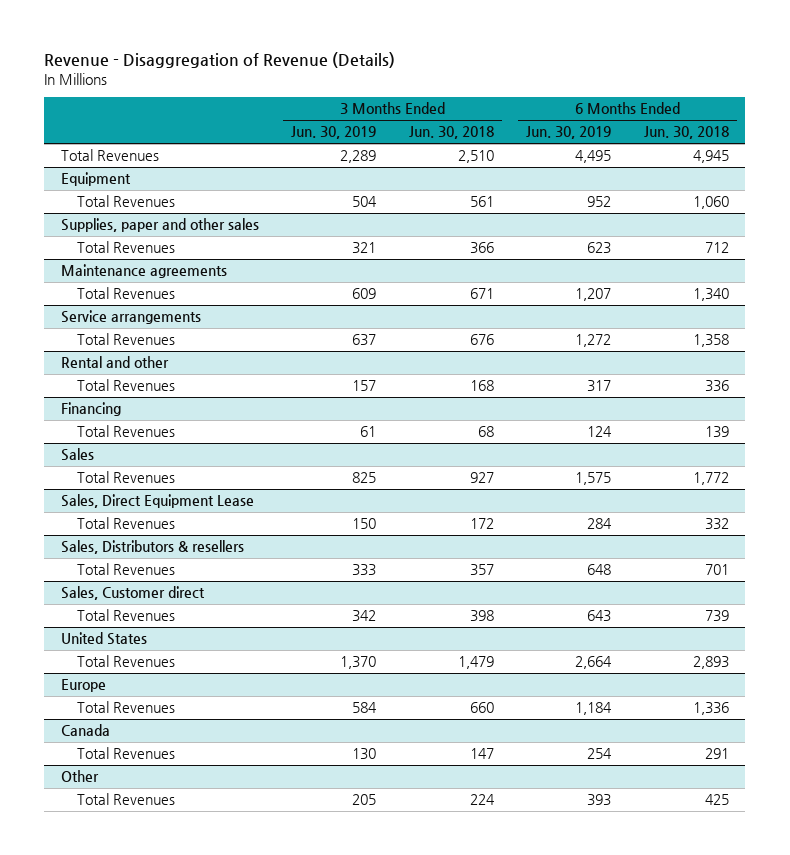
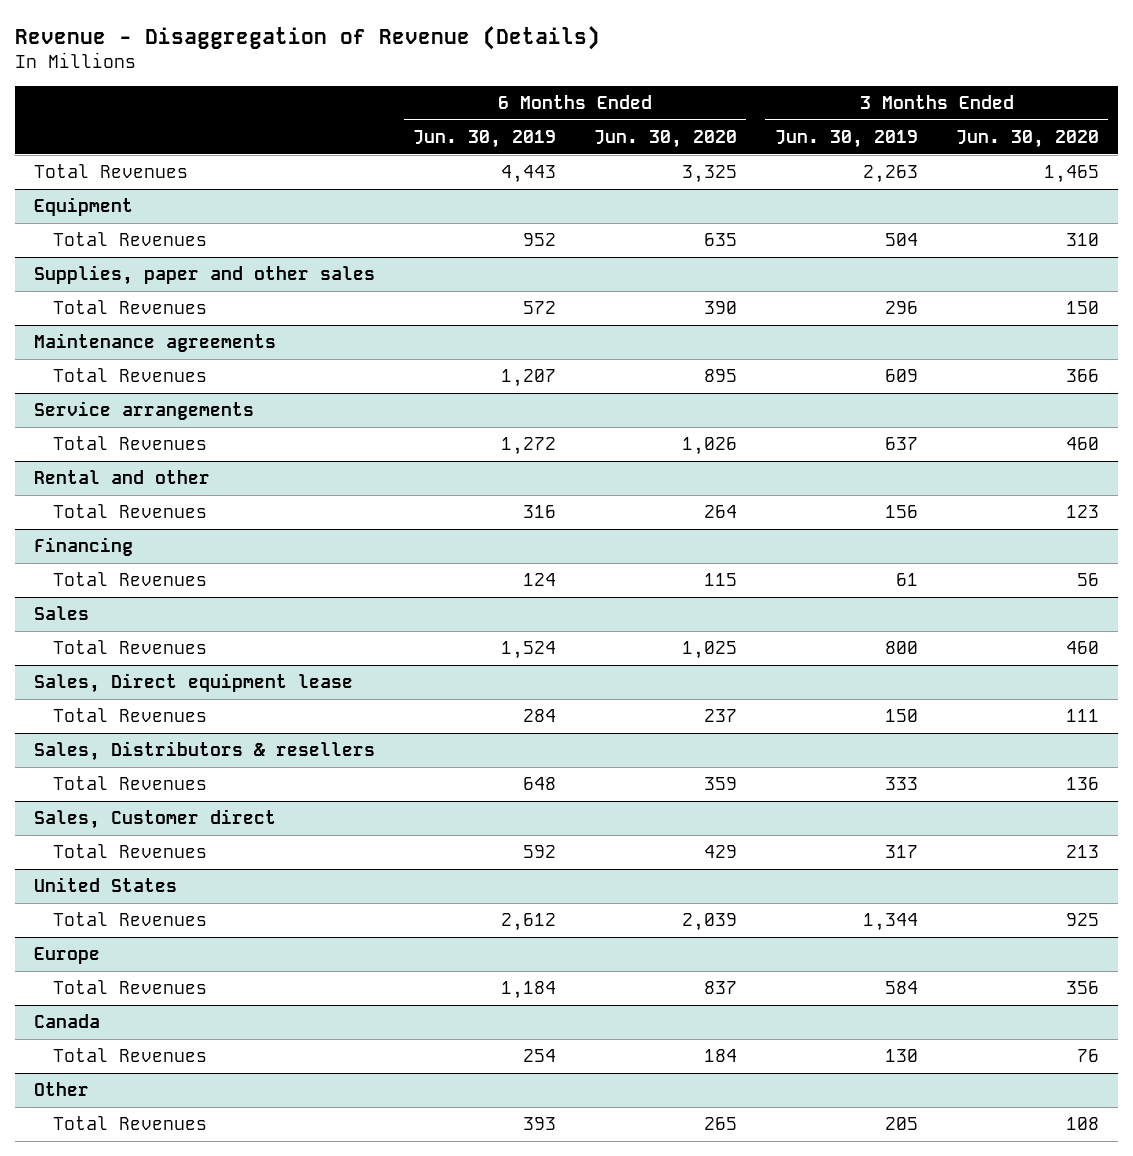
[408,126,494,140] Jun. 30, 2018 -> none
[644,126,730,140] Jun. 30, 2018 -> none
none -> [593,130,737,149] Jun. 30, 2020
none -> [955,130,1099,149] Jun. 30, 2020
[340,150,377,164] 2,289 -> [862,165,918,184] 2,263
[575,150,612,164] 4,495 -> [501,165,557,184] 4,443
[352,242,377,255] 321 -> [884,301,918,315] 296
[587,242,612,255] 623 -> [523,301,557,315] 572
[352,380,377,392] 157 -> [884,505,918,519] 156
[587,380,612,393] 317 -> [523,505,557,519] 316
[352,472,377,484] 825 -> [884,641,918,655] 800
[575,472,612,486] 1,575 -> [501,641,557,660] 1,524
[60,494,254,509] Sales, Direct Equipment Lease -> [34,673,354,694] Sales, Direct equipment lease
[352,610,377,623] 342 -> [884,845,918,859] 317
[587,610,612,623] 643 -> [523,845,557,859] 592
[340,656,377,670] 1,370 -> [862,913,918,932] 1,344
[575,656,613,670] 2,664 -> [501,913,557,932] 2,612

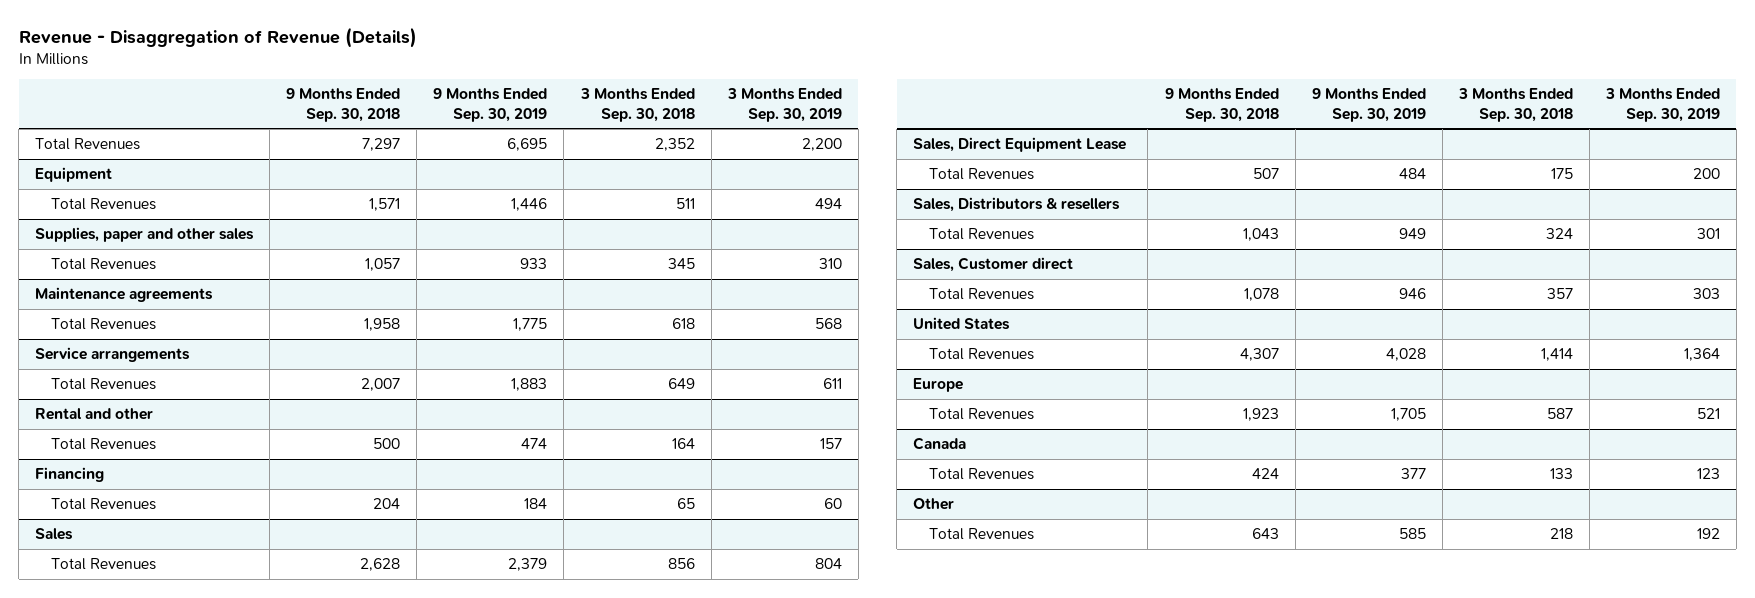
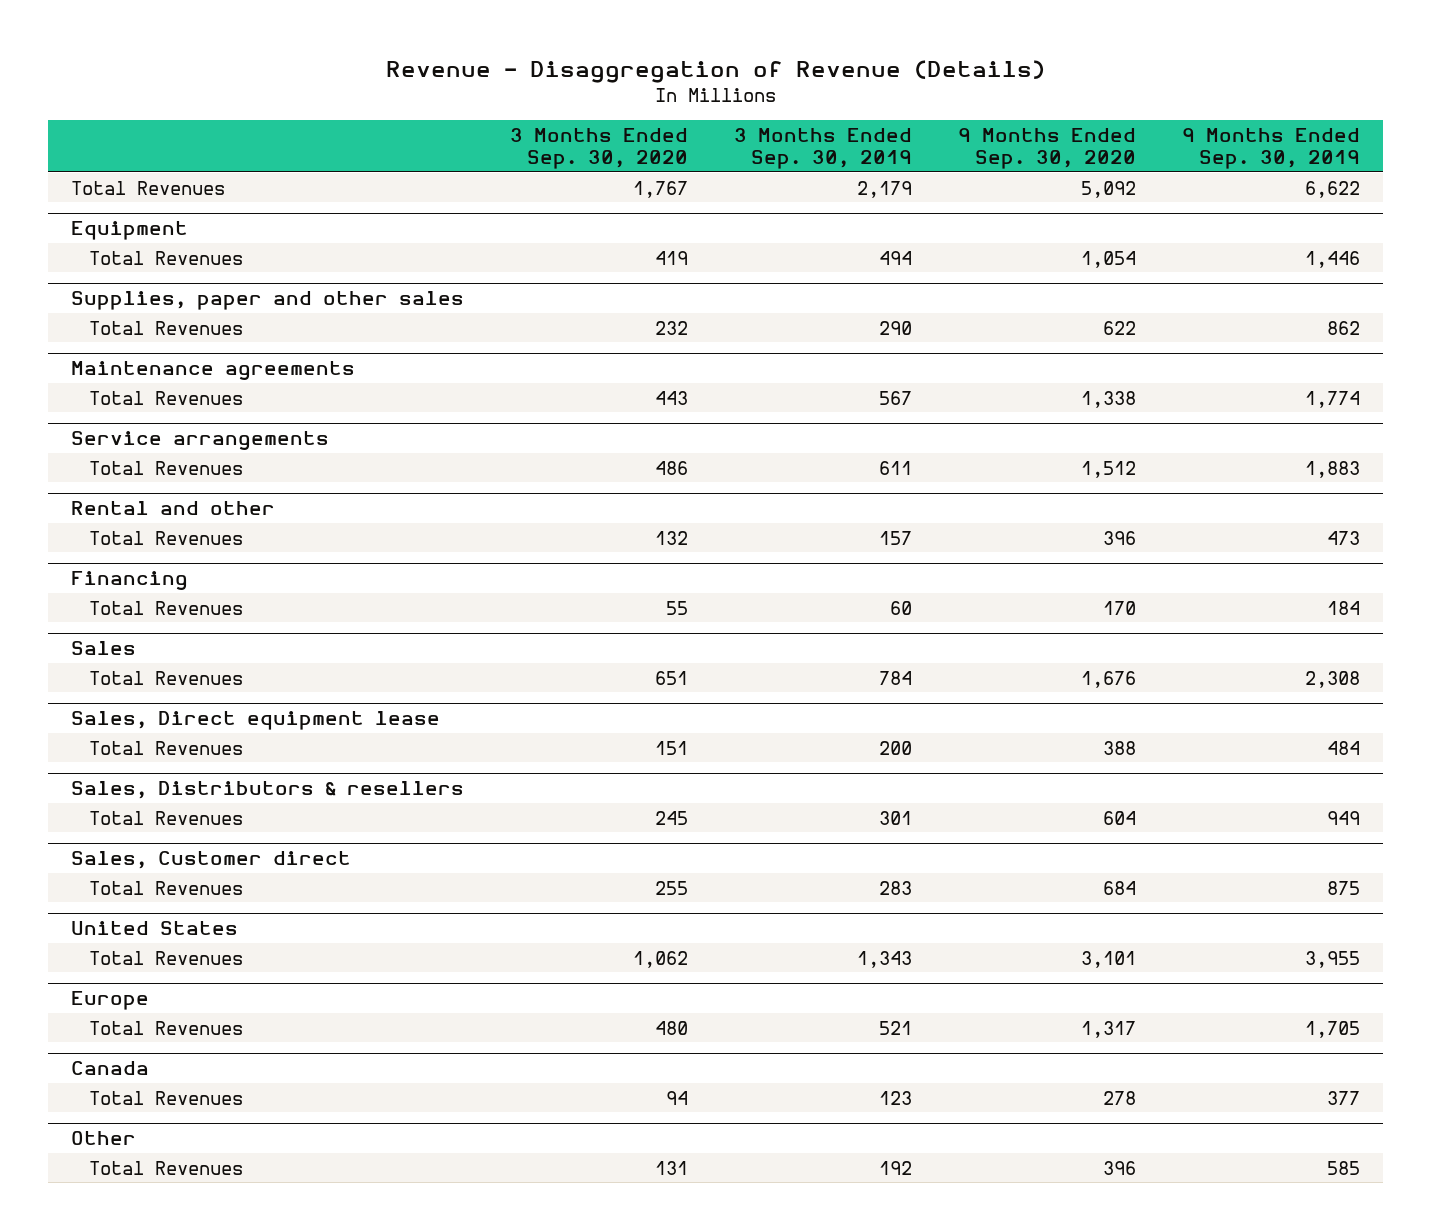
[286,88,401,122] 9 Months Ended Sep. 30, 2018 -> none
[579,88,695,122] 3 Months Ended Sep. 30, 2018 -> none
none -> [510,127,689,170] 3 Months Ended Sep. 30, 2020
none -> [958,127,1137,170] 9 Months Ended Sep. 30, 2020
[507,138,548,152] 6,695 -> [1305,180,1361,198] 6,622
[801,138,842,152] 2,200 -> [857,180,913,198] 2,179
[520,258,548,270] 933 -> [1327,320,1361,335] 862
[818,258,842,270] 310 -> [879,320,913,335] 290
[513,318,548,332] 1,775 -> [1305,390,1361,408] 1,774
[814,318,842,330] 568 -> [879,390,913,405] 567
[521,438,548,450] 474 -> [1327,530,1361,545] 473
[508,558,548,572] 2,379 -> [1305,670,1361,688] 2,308
[814,558,842,570] 804 -> [879,670,913,685] 784
[913,137,1127,153] Sales, Direct Equipment Lease -> [71,710,441,730] Sales, Direct equipment lease
[1398,288,1426,300] 946 -> [1327,880,1361,895] 875
[1692,288,1720,300] 303 -> [879,880,913,895] 283
[1385,348,1426,362] 4,028 -> [1305,950,1361,968] 3,955
[1683,348,1720,362] 1,364 -> [857,950,913,968] 1,343

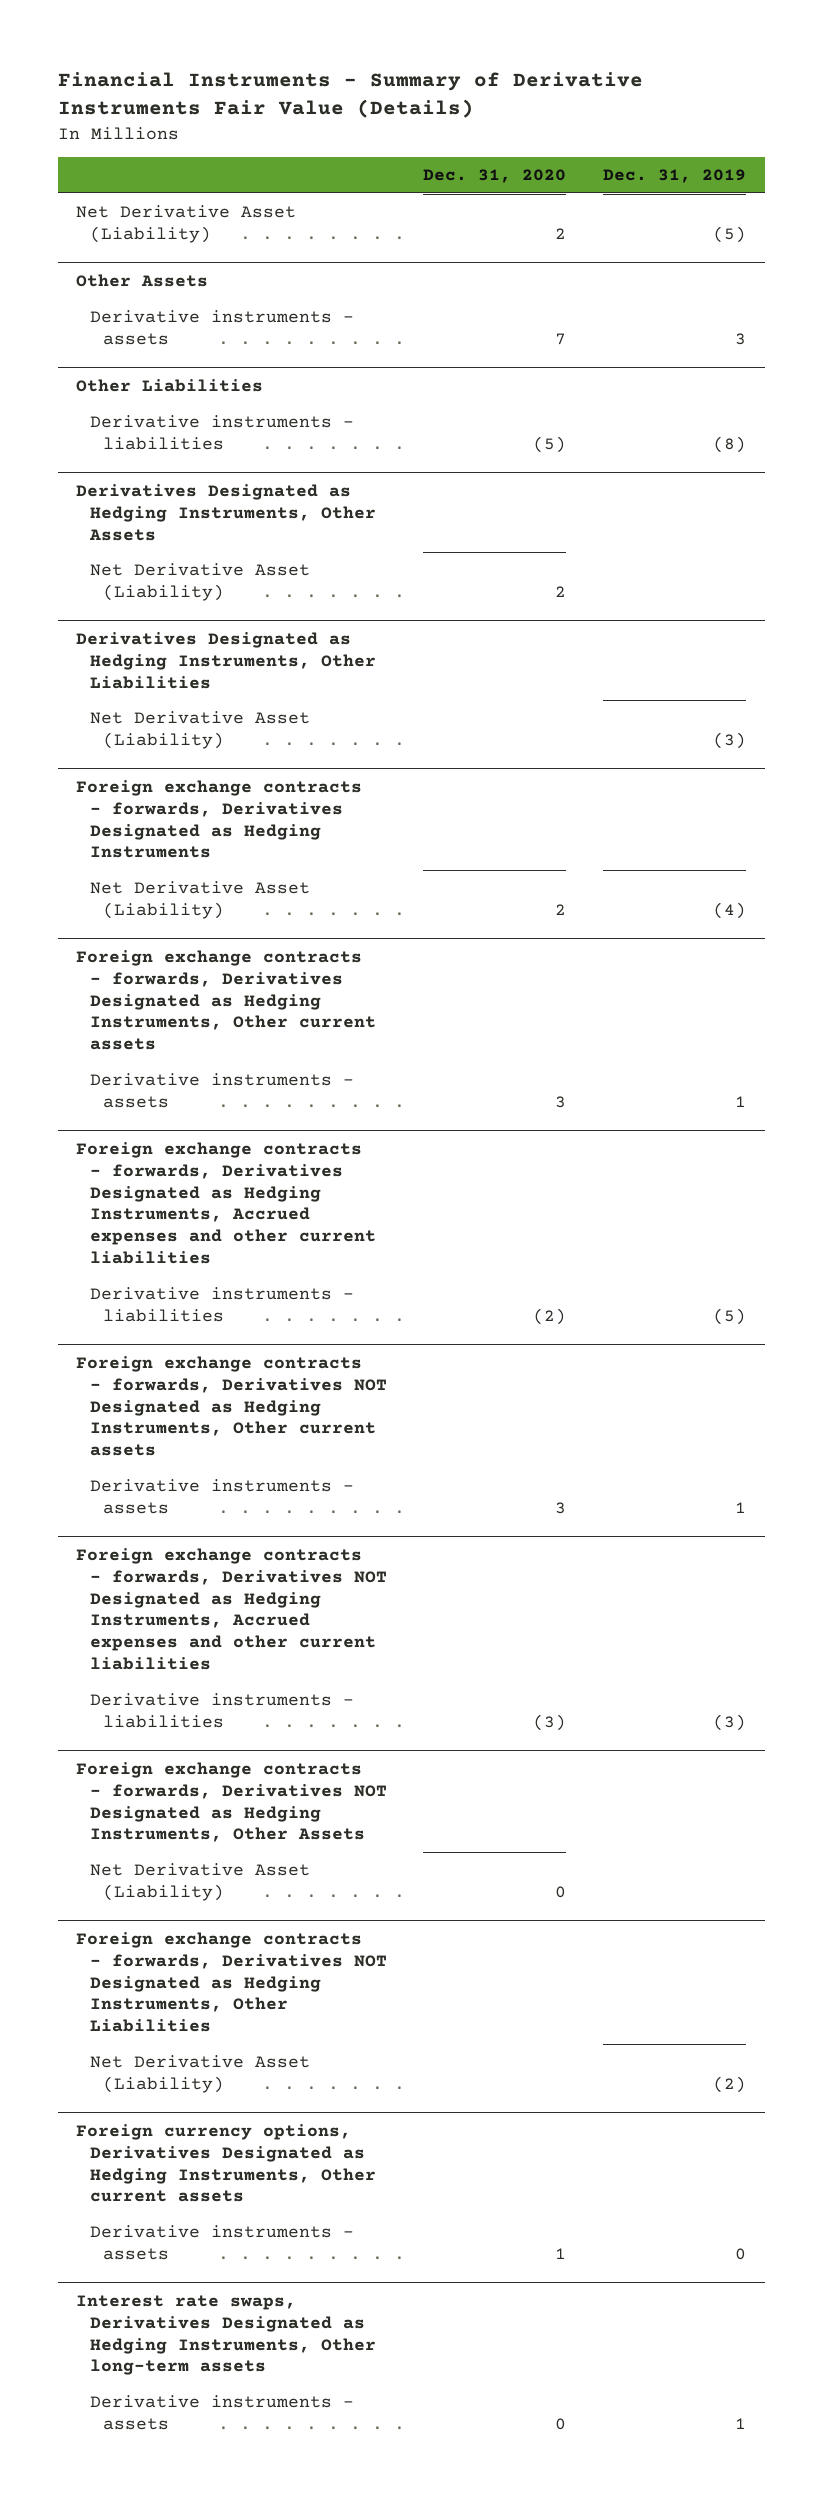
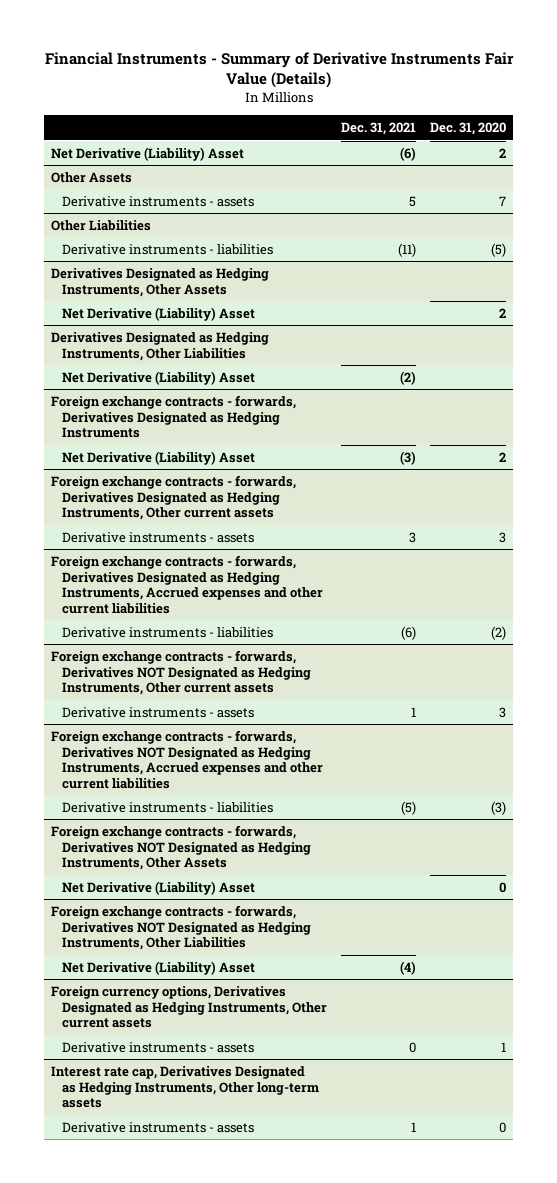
[603,169,747,184] Dec. 31, 2019 -> none
none -> [340,121,416,135] Dec. 31, 2021
[76,205,297,244] Net Derivative Asset (Liability) -> [50,146,244,161] Net Derivative (Liability) Asset
[89,563,310,602] Net Derivative Asset (Liability) -> [61,306,255,321] Net Derivative (Liability) Asset
[89,711,310,750] Net Derivative Asset (Liability) -> [61,370,255,385] Net Derivative (Liability) Asset
[89,881,310,920] Net Derivative Asset (Liability) -> [61,450,255,465] Net Derivative (Liability) Asset
[89,1863,310,1902] Net Derivative Asset (Liability) -> [61,880,255,895] Net Derivative (Liability) Asset
[89,2055,310,2094] Net Derivative Asset (Liability) -> [61,960,255,975] Net Derivative (Liability) Asset
[76,2295,376,2376] Interest rate swaps, Derivatives Designated as Hedging Instruments, Other long-term assets -> [50,1065,319,1109] Interest rate cap, Derivatives Designated as Hedging Instruments, Other long-term assets

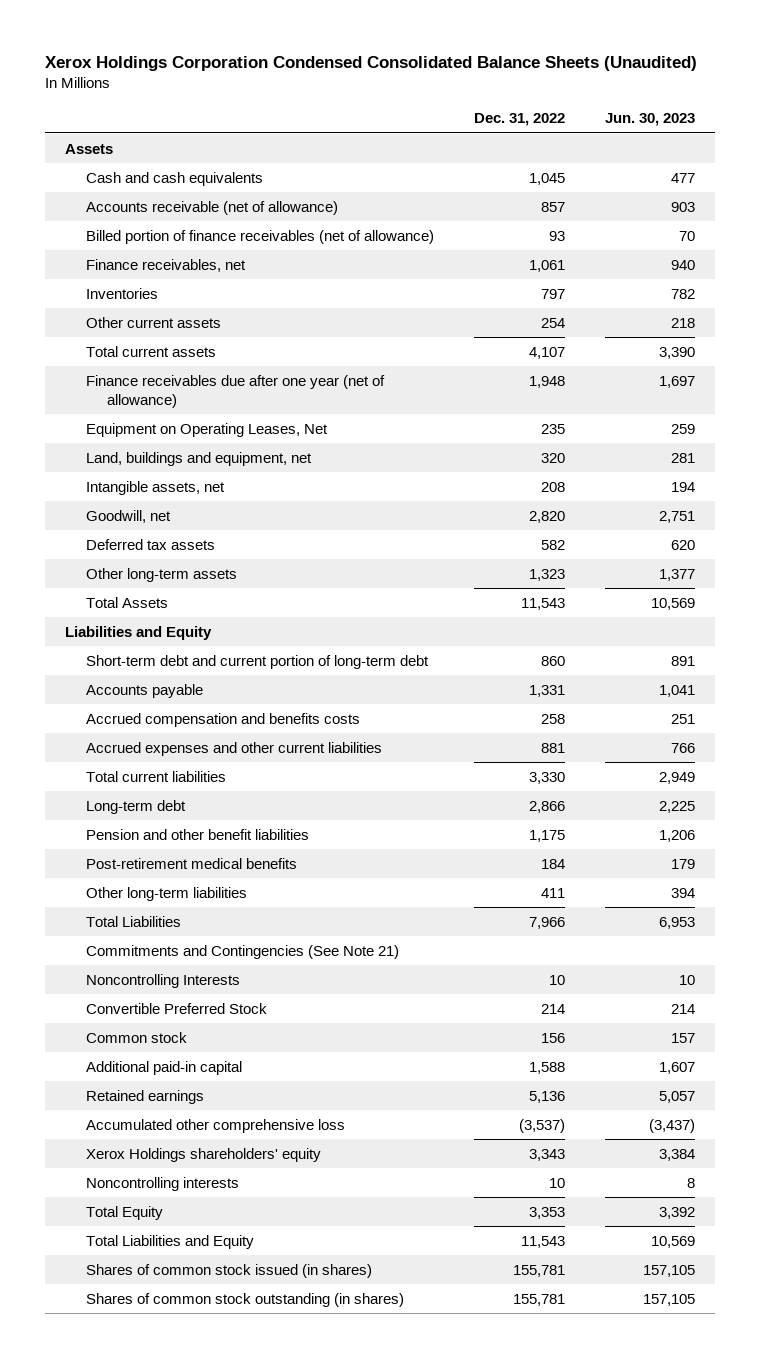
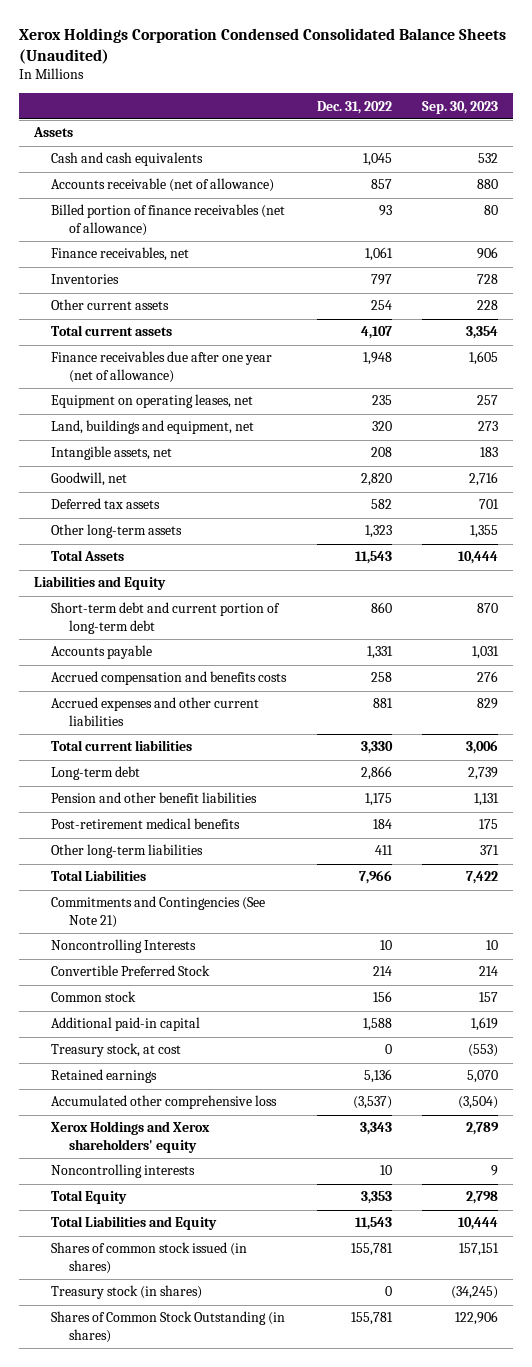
[605,113,696,127] Jun. 30, 2023 -> none
none -> [422,100,499,114] Sep. 30, 2023
[86,422,329,437] Equipment on Operating Leases, Net -> [51,394,254,409] Equipment on operating leases, net
none -> [51,1043,182,1058] Treasury stock, at cost
[86,1147,322,1162] Xerox Holdings shareholders' equity -> [51,1121,211,1153] Xerox Holdings and Xerox shareholders' equity
none -> [51,1285,203,1300] Treasury stock (in shares)
[86,1292,405,1307] Shares of common stock outstanding (in shares) -> [51,1311,286,1343] Shares of Common Stock Outstanding (in shares)

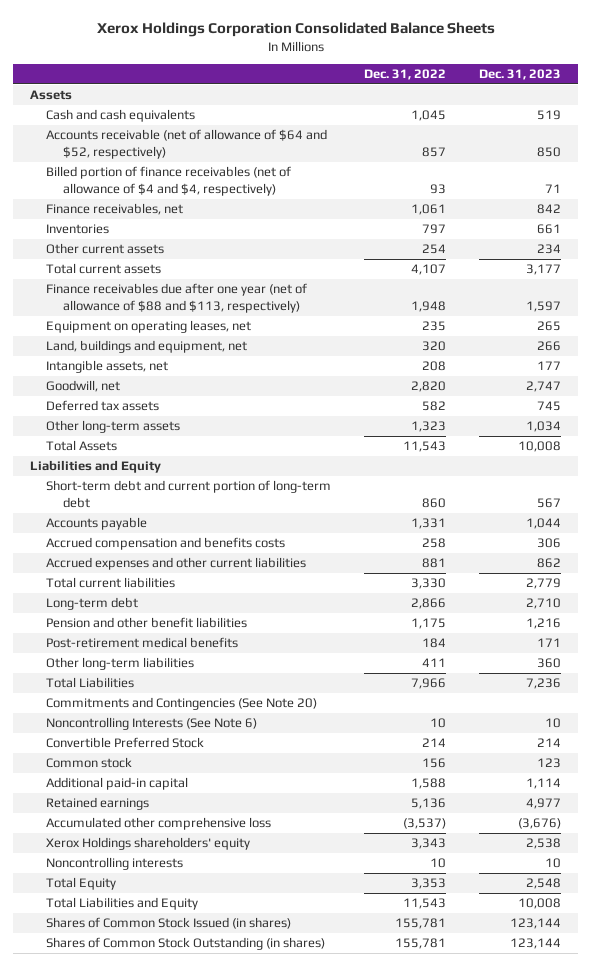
[18,27,506,64] Xerox Holdings Corporation Condensed Consolidated Balance Sheets (Unaudited) -> [96,22,495,38] Xerox Holdings Corporation Consolidated Balance Sheets
[422,100,499,114] Sep. 30, 2023 -> none
none -> [479,69,562,81] Dec. 31, 2023
[51,178,275,193] Accounts receivable (net of allowance) -> [46,129,328,159] Accounts receivable (net of allowance of $64 and $52, respectively)
[51,204,286,236] Billed portion of finance receivables (net of allowance) -> [46,166,292,196] Billed portion of finance receivables (net of allowance of $4 and $4, respectively)
[51,351,273,383] Finance receivables due after one year (net of allowance) -> [46,283,308,313] Finance receivables due after one year (net of allowance of $88 and $113, respectively)
[51,939,197,954] Noncontrolling Interests -> none
[51,896,266,928] Commitments and Contingencies (See Note 21) -> [46,697,318,711] Commitments and Contingencies (See Note 20)
none -> [46,717,258,731] Noncontrolling Interests (See Note 6)
[51,1043,182,1058] Treasury stock, at cost -> none
[51,1121,211,1153] Xerox Holdings and Xerox shareholders' equity -> [46,837,251,851] Xerox Holdings shareholders' equity
[51,1285,203,1300] Treasury stock (in shares) -> none
[51,1242,248,1274] Shares of common stock issued (in shares) -> [46,917,292,930] Shares of Common Stock Issued (in shares)

